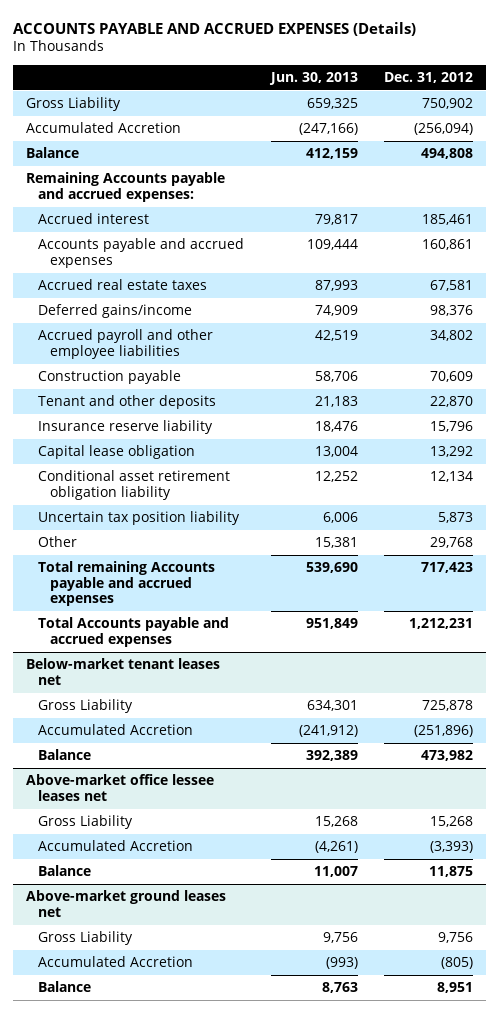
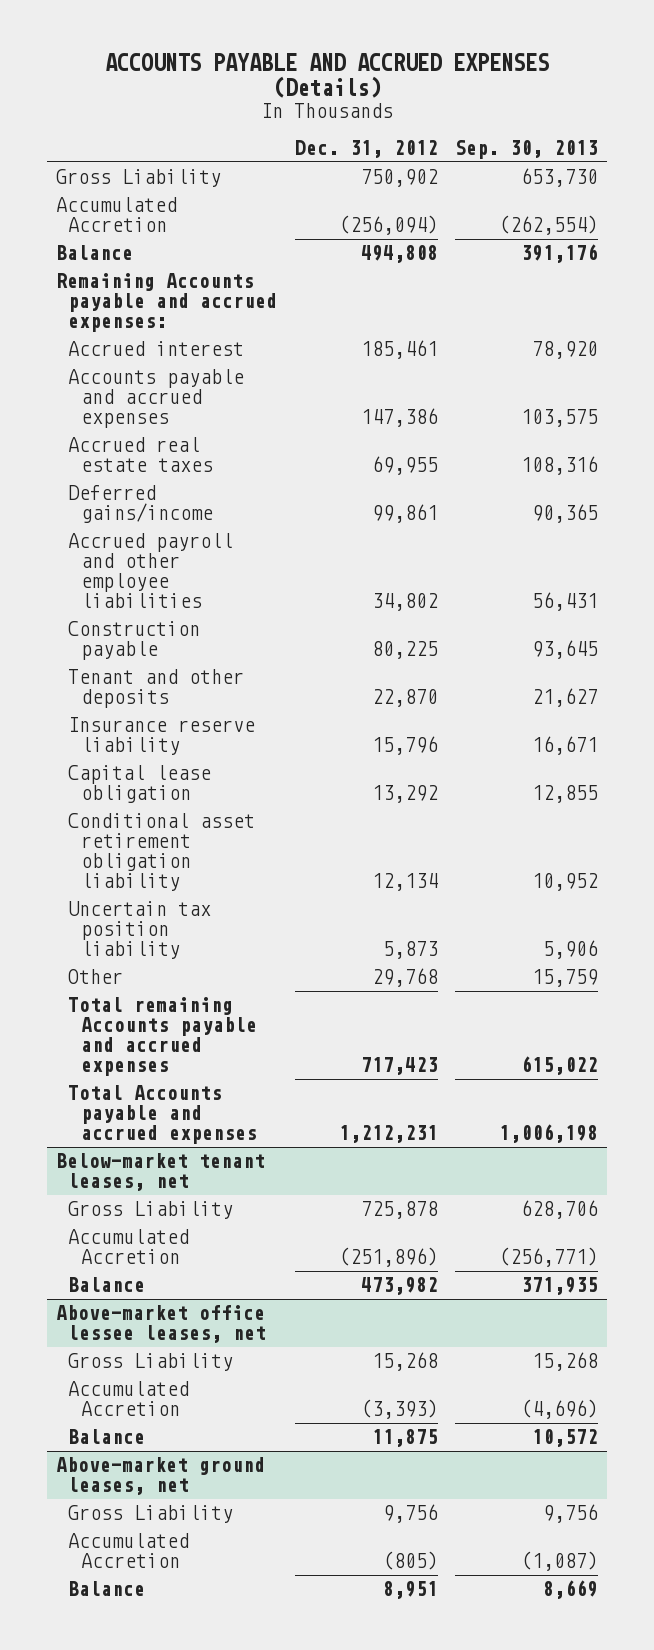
[268,71,358,85] Jun. 30, 2013 -> none
none -> [455,139,599,159] Sep. 30, 2013
[422,239,474,251] 160,861 -> [360,408,438,428] 147,386
[430,280,474,292] 67,581 -> [371,456,438,476] 69,955
[430,305,474,317] 98,376 -> [371,504,438,524] 99,861
[430,371,474,383] 70,609 -> [371,641,438,660] 80,225
[26,658,221,685] Below-market tenant leases net -> [55,1153,265,1192] Below-market tenant leases, net
[26,774,215,801] Above-market office lessee leases net -> [55,1305,267,1344] Above-market office lessee leases, net
[26,890,227,917] Above-market ground leases net -> [55,1457,265,1496] Above-market ground leases, net

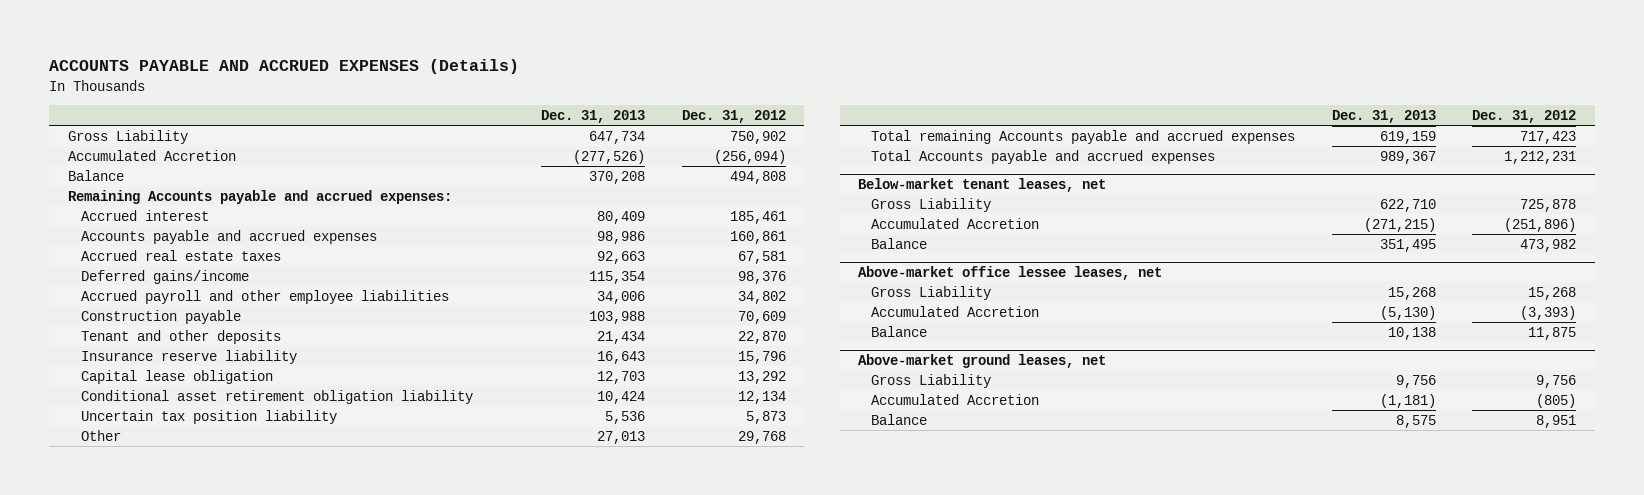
[455,139,599,159] Sep. 30, 2013 -> none
none -> [541,109,646,123] Dec. 31, 2013
[360,408,438,428] 147,386 -> [729,230,786,244] 160,861
[371,456,438,476] 69,955 -> [737,250,786,264] 67,581
[371,504,438,524] 99,861 -> [737,270,786,284] 98,376
[371,641,438,660] 80,225 -> [737,310,786,324] 70,609

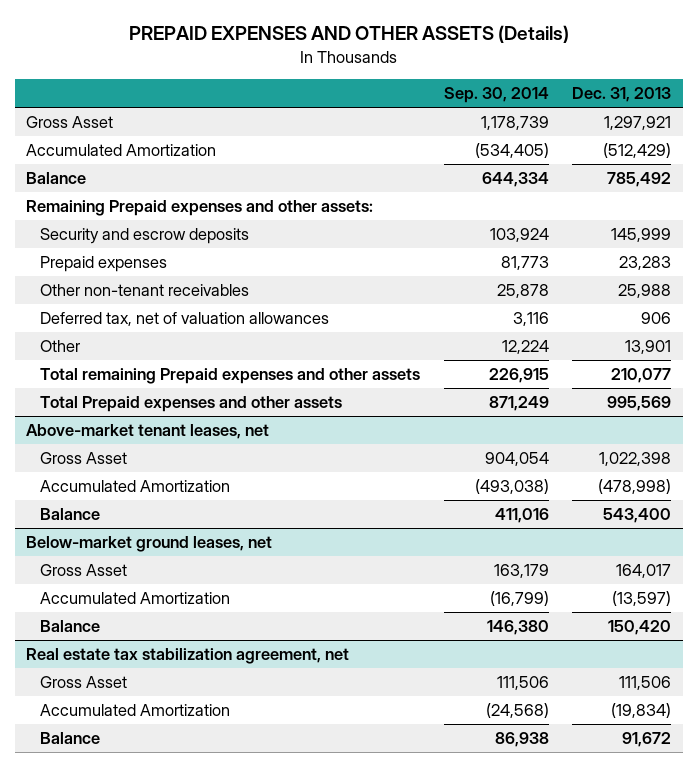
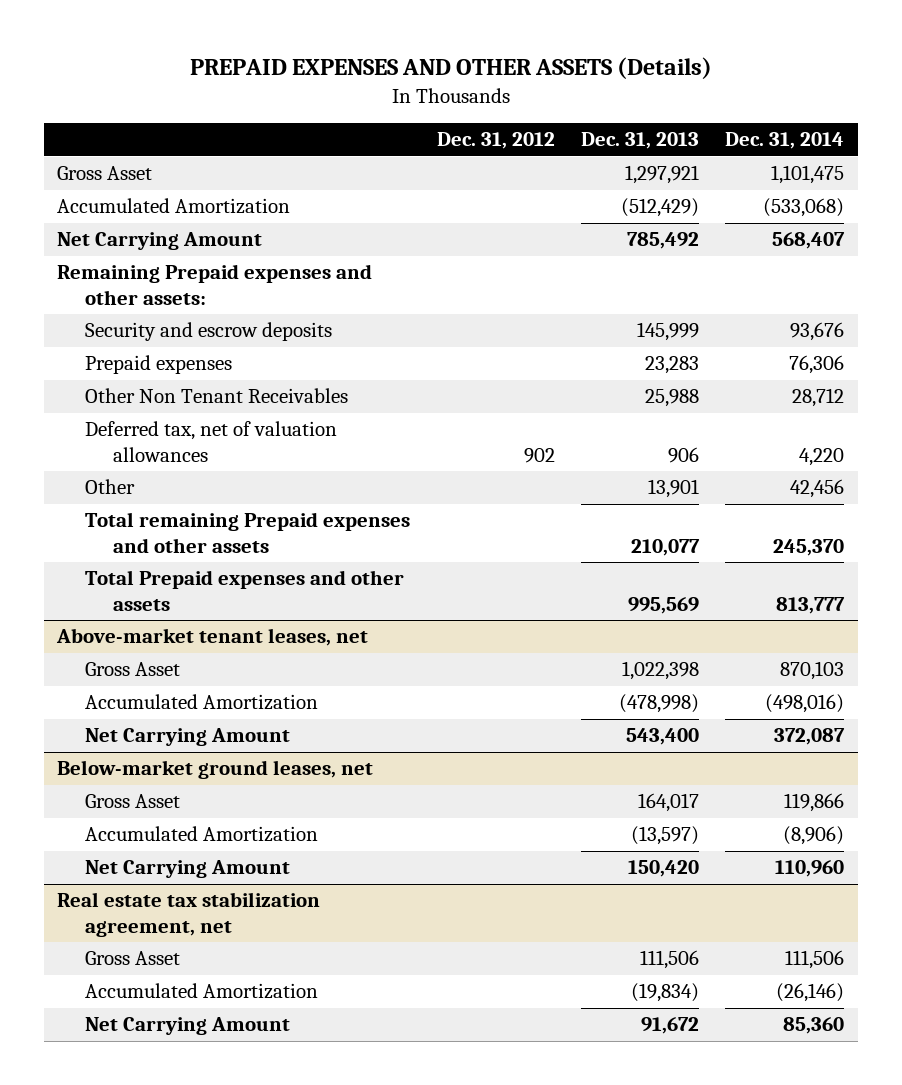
[443,87,549,104] Sep. 30, 2014 -> none
none -> [436,132,555,150] Dec. 31, 2012
none -> [725,132,845,150] Dec. 31, 2014
[26,172,87,185] Balance -> [57,232,263,251] Net Carrying Amount
[40,284,250,297] Other non-tenant receivables -> [85,388,349,404] Other Non Tenant Receivables
[40,508,101,521] Balance -> [85,728,291,747] Net Carrying Amount
[40,620,101,633] Balance -> [85,860,291,879] Net Carrying Amount
[40,732,101,745] Balance -> [85,1017,291,1036] Net Carrying Amount

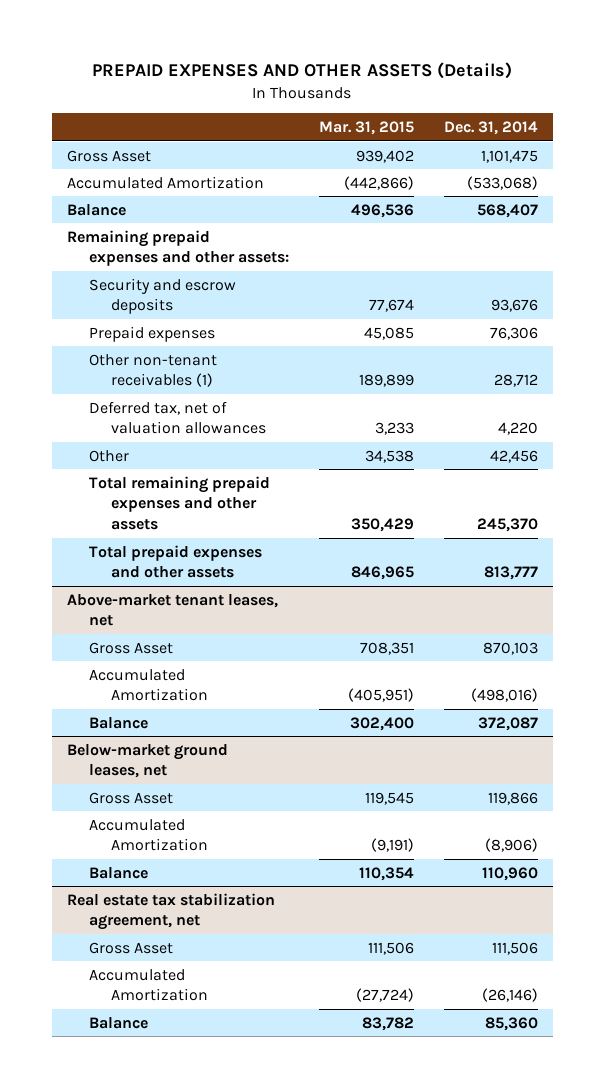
[436,132,555,150] Dec. 31, 2012 -> none
[581,132,700,150] Dec. 31, 2013 -> none
none -> [319,121,415,136] Mar. 31, 2015
[57,232,263,251] Net Carrying Amount -> [66,203,126,216] Balance
[57,264,373,306] Remaining Prepaid expenses and other assets: -> [66,229,290,267] Remaining prepaid expenses and other assets:
[85,388,349,404] Other Non Tenant Receivables -> [89,353,218,388] Other non-tenant receivables (1)
[85,512,411,554] Total remaining Prepaid expenses and other assets -> [89,475,271,530] Total remaining prepaid expenses and other assets
[85,570,405,612] Total Prepaid expenses and other assets -> [89,544,263,579] Total prepaid expenses and other assets
[85,728,291,747] Net Carrying Amount -> [89,716,149,729] Balance
[85,860,291,879] Net Carrying Amount -> [89,866,149,879] Balance
[85,1017,291,1036] Net Carrying Amount -> [89,1016,149,1029] Balance

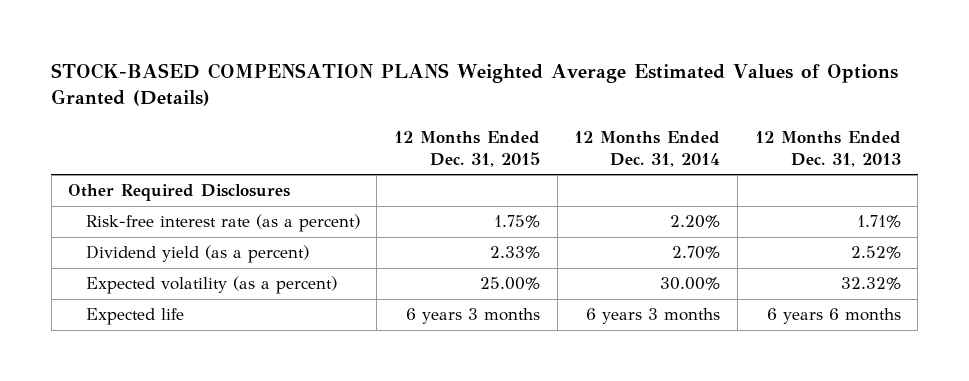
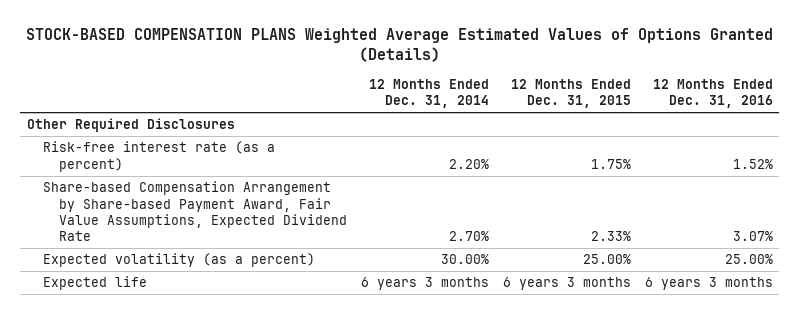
[754,130,901,167] 12 Months Ended Dec. 31, 2013 -> none
none -> [652,79,773,109] 12 Months Ended Dec. 31, 2016
[85,245,309,264] Dividend yield (as a percent) -> [42,181,347,241] Share-based Compensation Arrangement by Share-based Payment Award, Fair Value Assumptions, Expected Dividend Rate

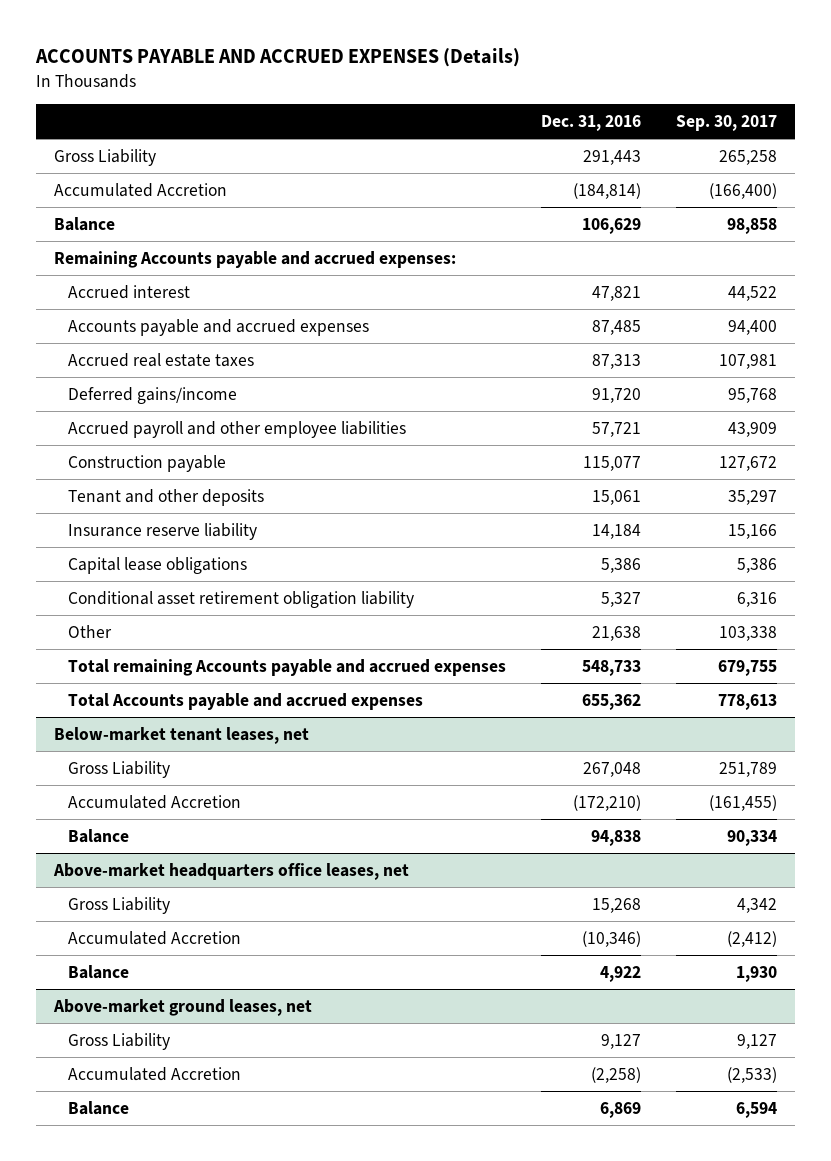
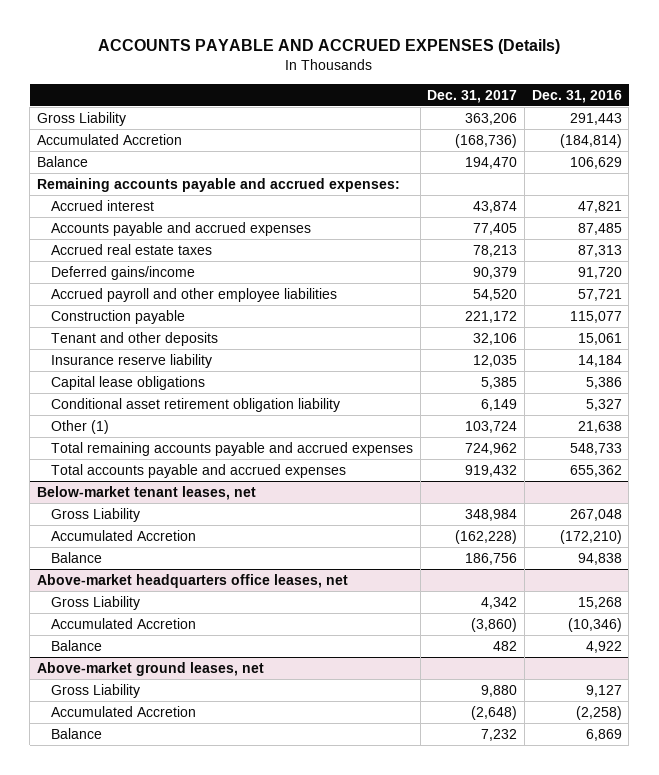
[676,115,778,132] Sep. 30, 2017 -> none
none -> [427,89,518,103] Dec. 31, 2017
[53,250,456,268] Remaining Accounts payable and accrued expenses: -> [37,177,401,192] Remaining accounts payable and accrued expenses:
[68,624,113,638] Other -> [51,419,110,434] Other (1)
[68,658,507,676] Total remaining Accounts payable and accrued expenses -> [51,441,414,456] Total remaining accounts payable and accrued expenses
[68,692,424,710] Total Accounts payable and accrued expenses -> [51,463,347,478] Total accounts payable and accrued expenses

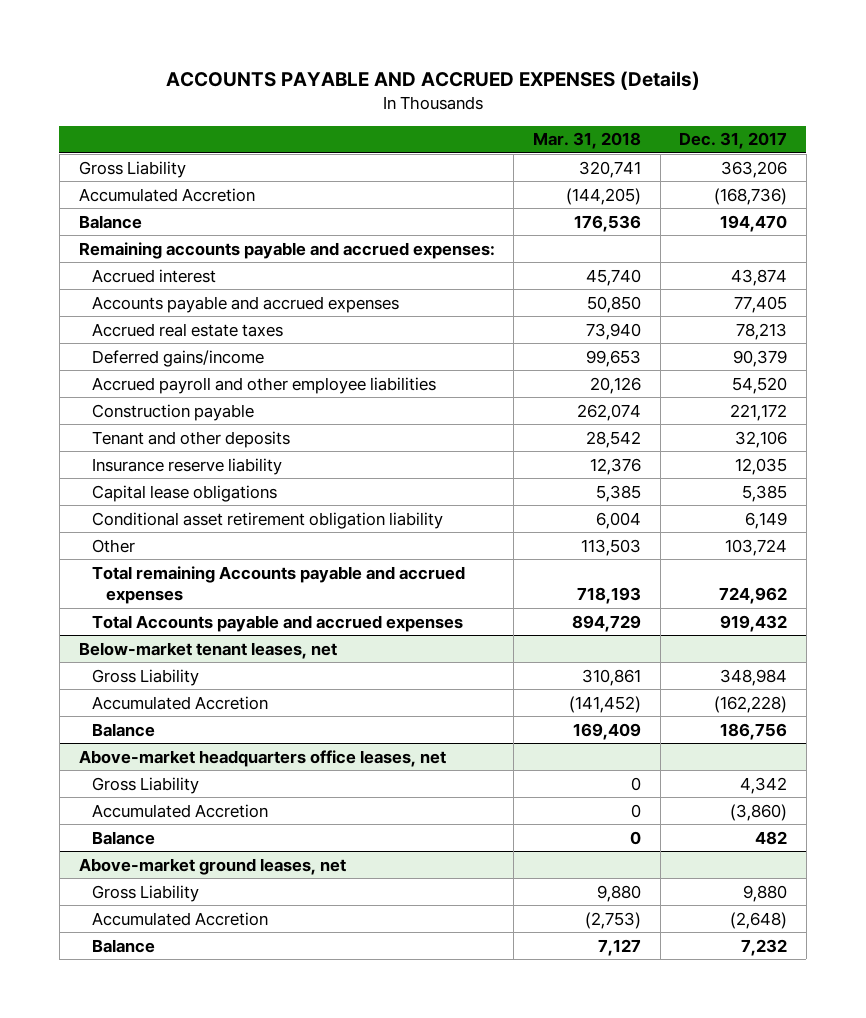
[531,89,622,103] Dec. 31, 2016 -> none
none -> [532,132,641,150] Mar. 31, 2018
[51,419,110,434] Other (1) -> [92,538,136,553] Other
[51,441,414,456] Total remaining accounts payable and accrued expenses -> [92,565,466,605] Total remaining Accounts payable and accrued expenses
[51,463,347,478] Total accounts payable and accrued expenses -> [92,614,464,632] Total Accounts payable and accrued expenses

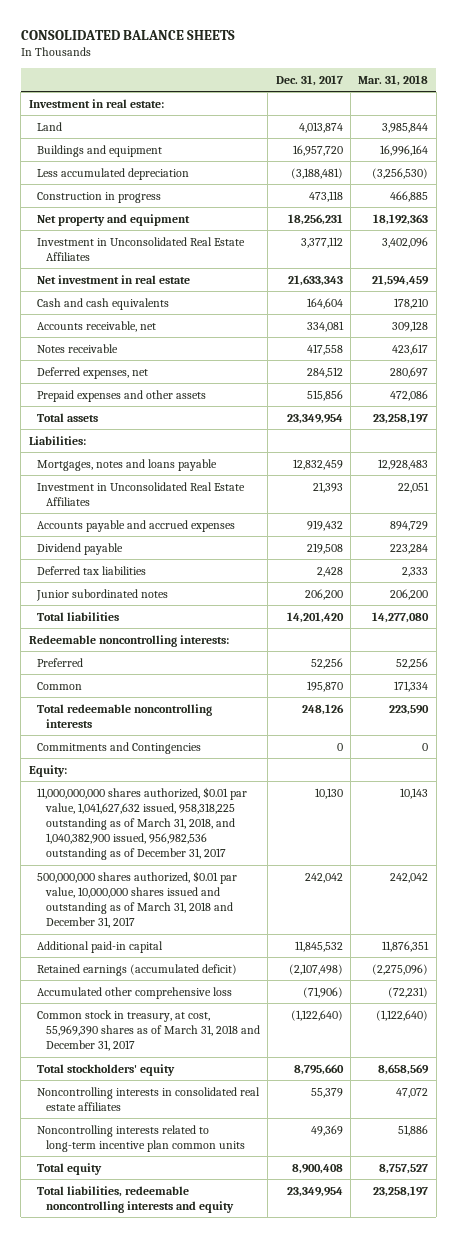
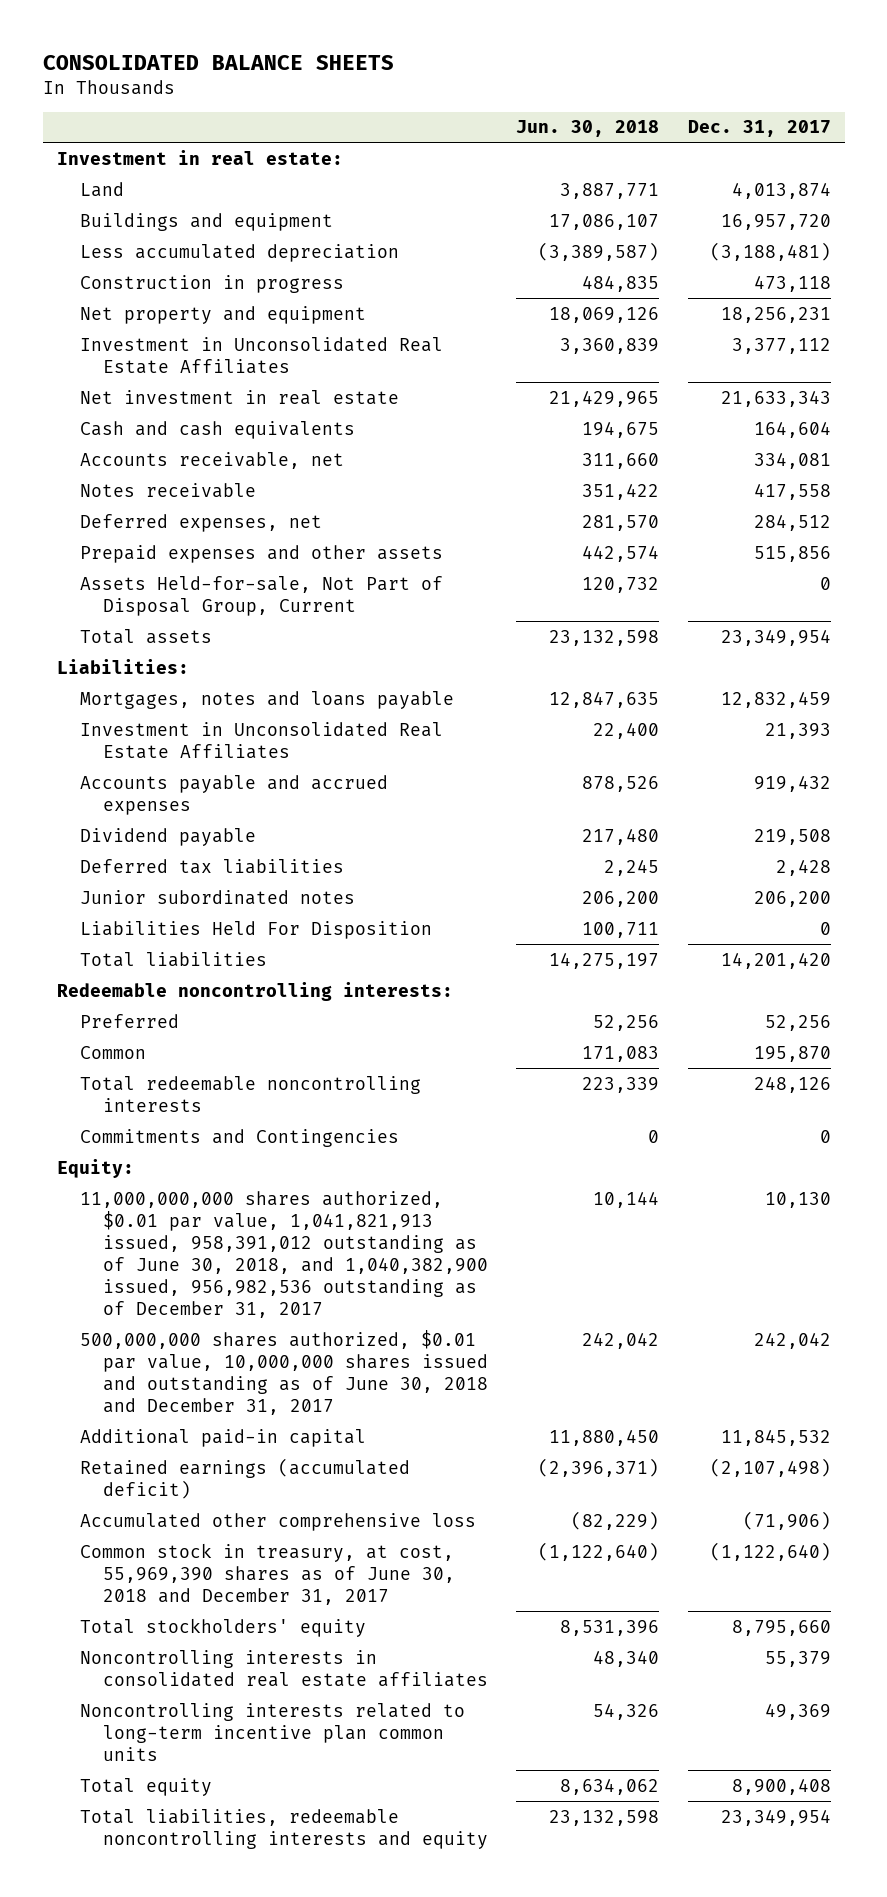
[358,74,429,86] Mar. 31, 2018 -> none
none -> [516,120,660,138] Jun. 30, 2018
none -> [79,575,443,616] Assets Held-for-sale, Not Part of Disposal Group, Current
none -> [79,920,432,939] Liabilities Held For Disposition
[37,786,248,861] 11,000,000,000 shares authorized, $0.01 par value, 1,041,627,632 issued, 958,318,225 outstanding as of March 31, 2018, and 1,040,382,900 issued, 956,982,536 outstanding as of December 31, 2017 -> [79,1190,488,1319] 11,000,000,000 shares authorized, $0.01 par value, 1,041,821,913 issued, 958,391,012 outstanding as of June 30, 2018, and 1,040,382,900 issued, 956,982,536 outstanding as of December 31, 2017
[37,870,238,929] 500,000,000 shares authorized, $0.01 par value, 10,000,000 shares issued and outstanding as of March 31, 2018 and December 31, 2017 -> [79,1329,488,1415] 500,000,000 shares authorized, $0.01 par value, 10,000,000 shares issued and outstanding as of June 30, 2018 and December 31, 2017
[37,1009,261,1052] Common stock in treasury, at cost, 55,969,390 shares as of March 31, 2018 and December 31, 2017 -> [79,1542,455,1605] Common stock in treasury, at cost, 55,969,390 shares as of June 30, 2018 and December 31, 2017

